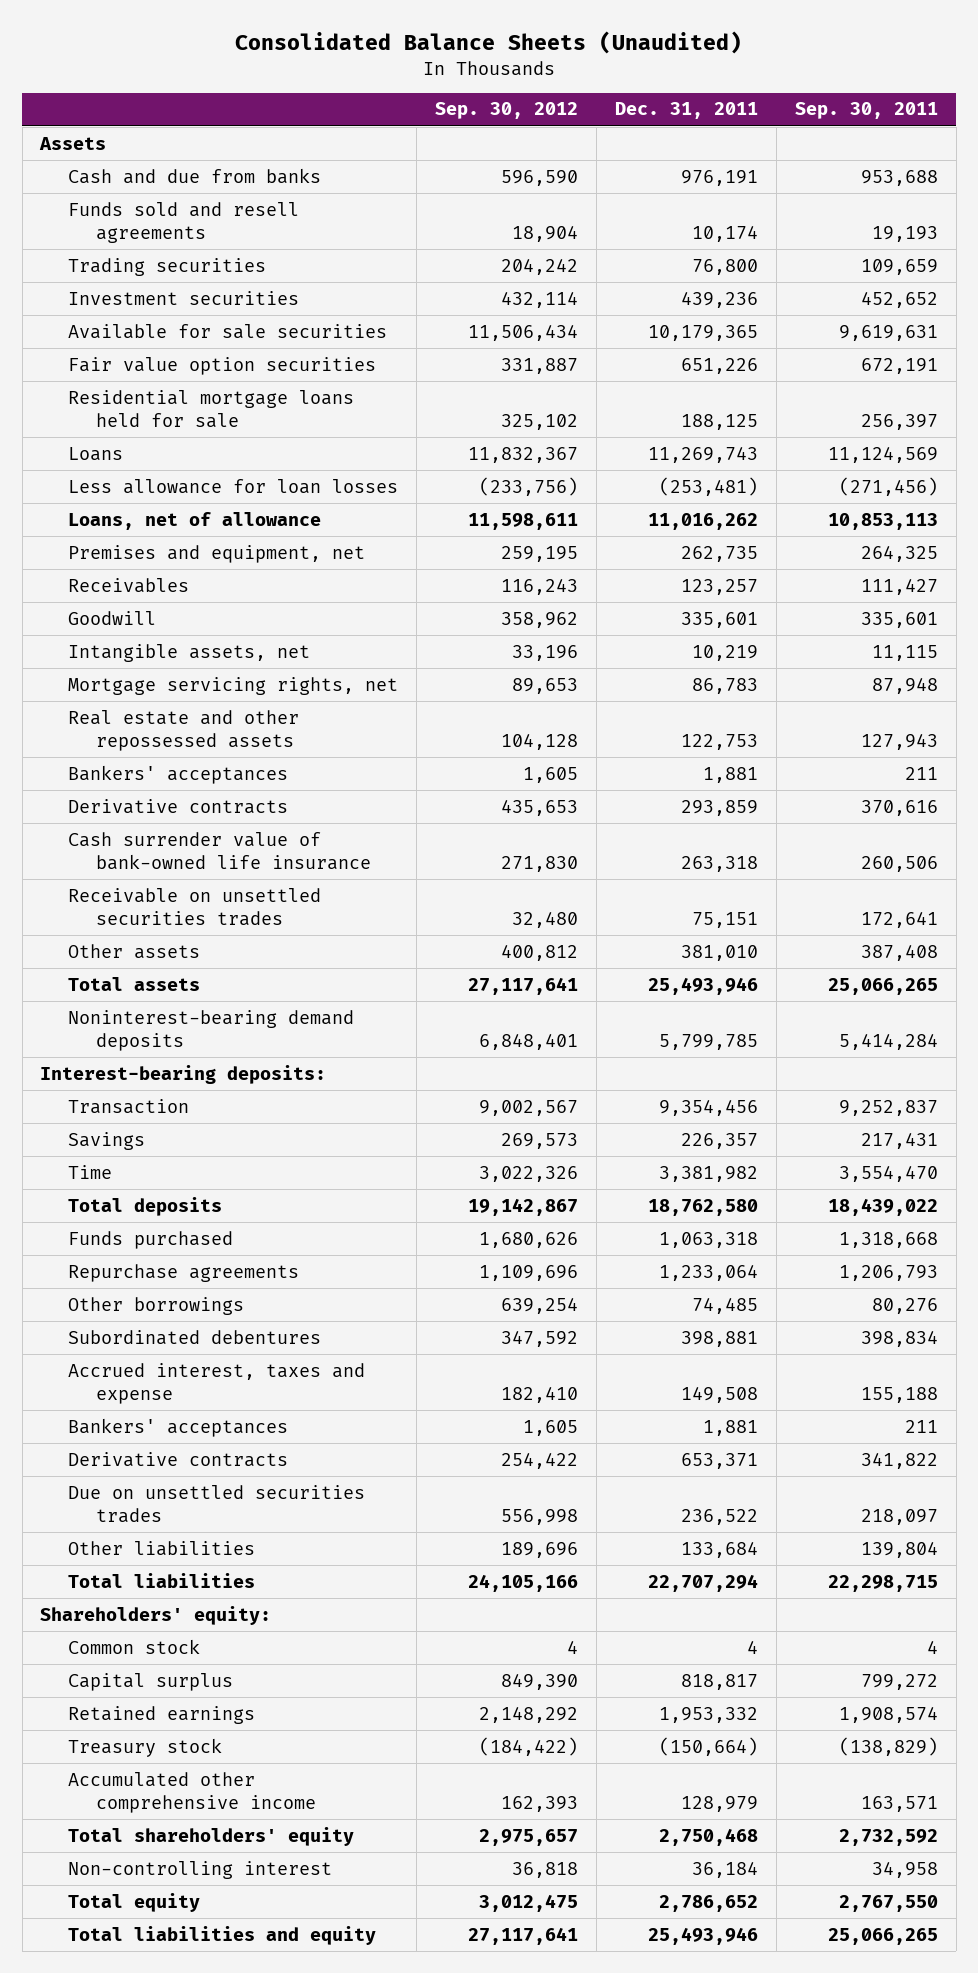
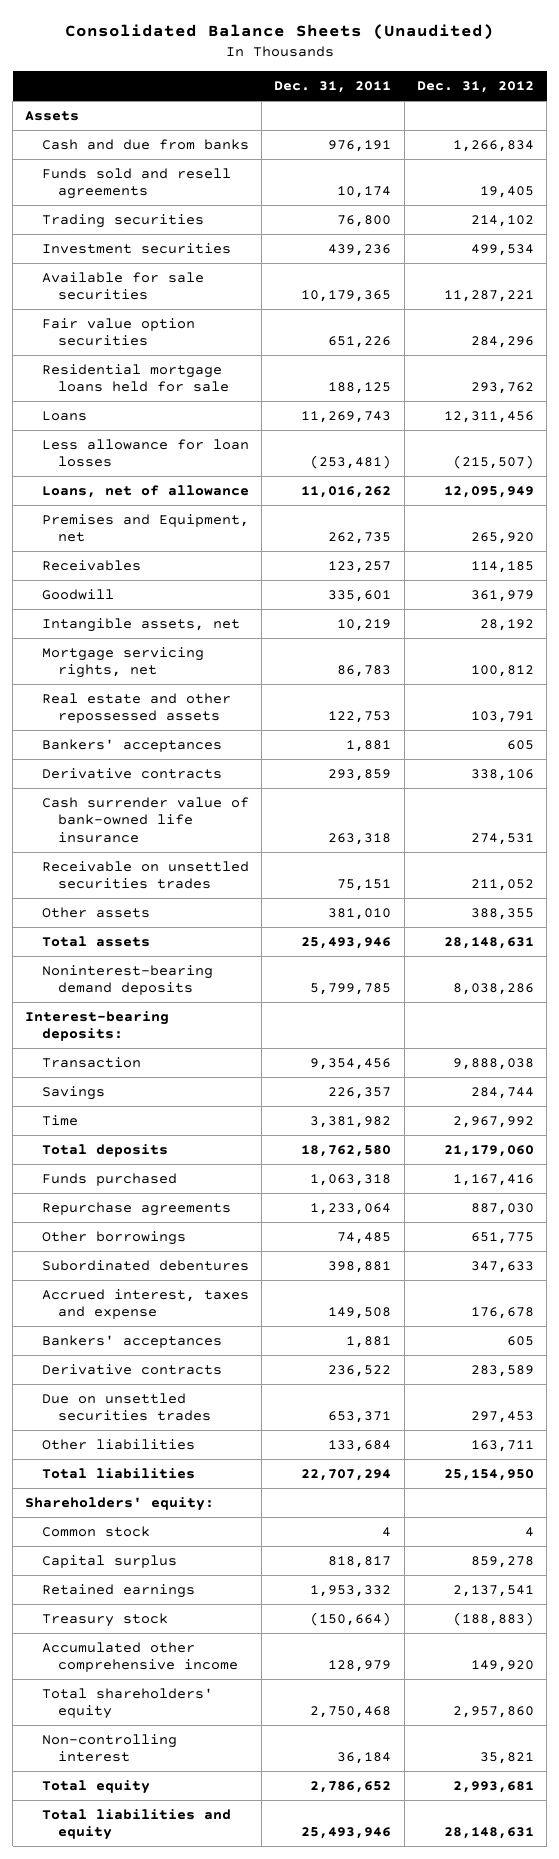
[435,102,579,120] Sep. 30, 2012 -> none
[794,102,938,120] Sep. 30, 2011 -> none
none -> [416,81,534,94] Dec. 31, 2012
[68,544,366,563] Premises and equipment, net -> [41,513,249,543] Premises and Equipment, net
[680,1452,758,1469] 653,371 -> [328,1364,392,1377] 236,522
[680,1508,758,1525] 236,522 -> [328,1411,392,1424] 653,371

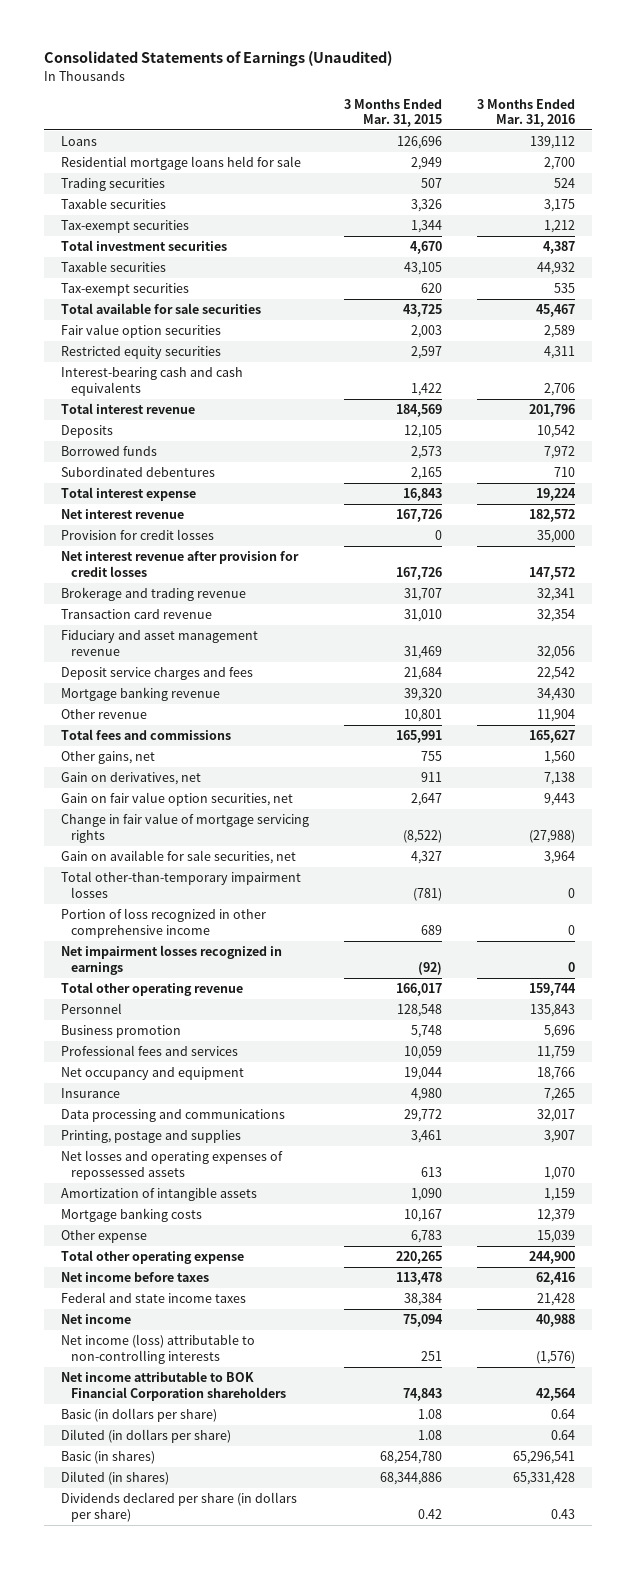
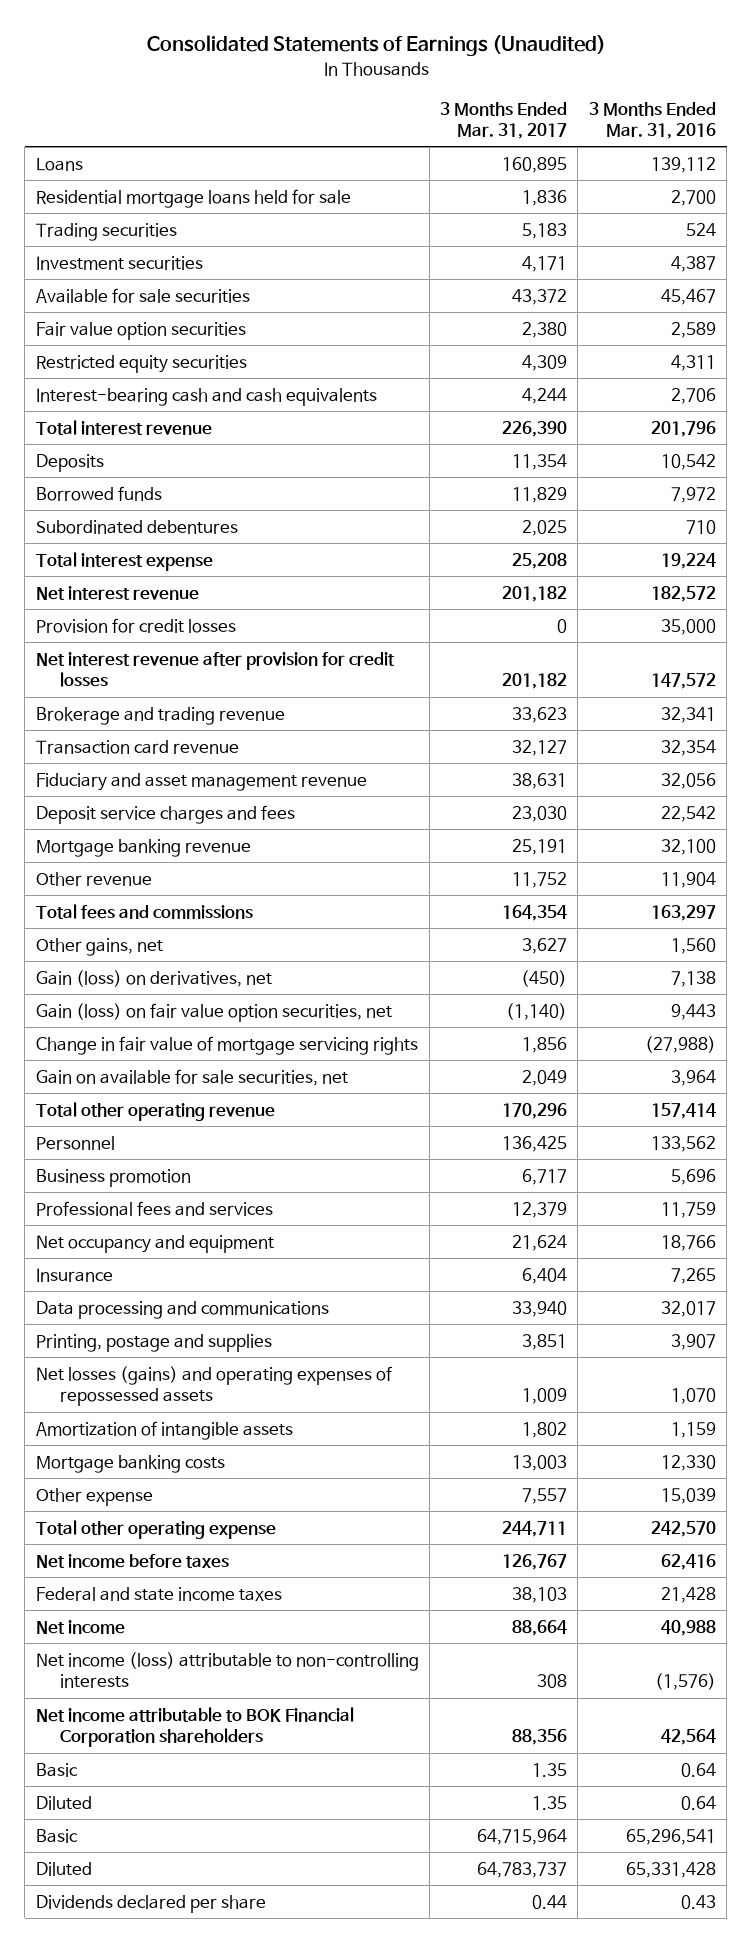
[344,98,443,127] 3 Months Ended Mar. 31, 2015 -> none
none -> [440,101,568,139] 3 Months Ended Mar. 31, 2017
[61,198,167,210] Taxable securities -> none
[61,220,190,234] Tax-exempt securities -> none
[61,261,167,273] Taxable securities -> none
[61,283,190,297] Tax-exempt securities -> none
[61,240,228,252] Total investment securities -> [35,255,203,270] Investment securities
[61,303,262,315] Total available for sale securities -> [35,287,250,303] Available for sale securities
[536,688,575,702] 34,430 -> [660,838,716,855] 32,100
[528,730,575,744] 165,627 -> [650,904,716,921] 163,297
[61,772,202,786] Gain on derivatives, net -> [35,969,272,987] Gain (loss) on derivatives, net
[61,792,294,807] Gain on fair value option securities, net -> [35,1002,392,1022] Gain (loss) on fair value option securities, net
[61,871,302,898] Total other-than-temporary impairment losses -> none
[61,908,267,938] Portion of loss recognized in other comprehensive income -> none
[61,945,283,975] Net impairment losses recognized in earnings -> none
[528,983,576,997] 159,744 -> [650,1102,716,1119] 157,414
[529,1004,575,1018] 135,843 -> [650,1135,716,1152] 133,562
[61,1150,284,1180] Net losses and operating expenses of repossessed assets -> [35,1365,392,1407] Net losses (gains) and operating expenses of repossessed assets
[536,1209,575,1223] 12,379 -> [660,1454,716,1471] 12,330
[528,1251,575,1265] 244,900 -> [650,1520,716,1537] 242,570
[61,1408,218,1423] Basic (in dollars per share) -> [35,1762,78,1777] Basic
[61,1429,232,1444] Diluted (in dollars per share) -> [35,1795,92,1810] Diluted
[61,1451,156,1465] Basic (in shares) -> [35,1828,78,1843] Basic
[61,1471,170,1486] Diluted (in shares) -> [35,1861,92,1876] Diluted
[61,1492,298,1522] Dividends declared per share (in dollars per share) -> [35,1894,266,1913] Dividends declared per share

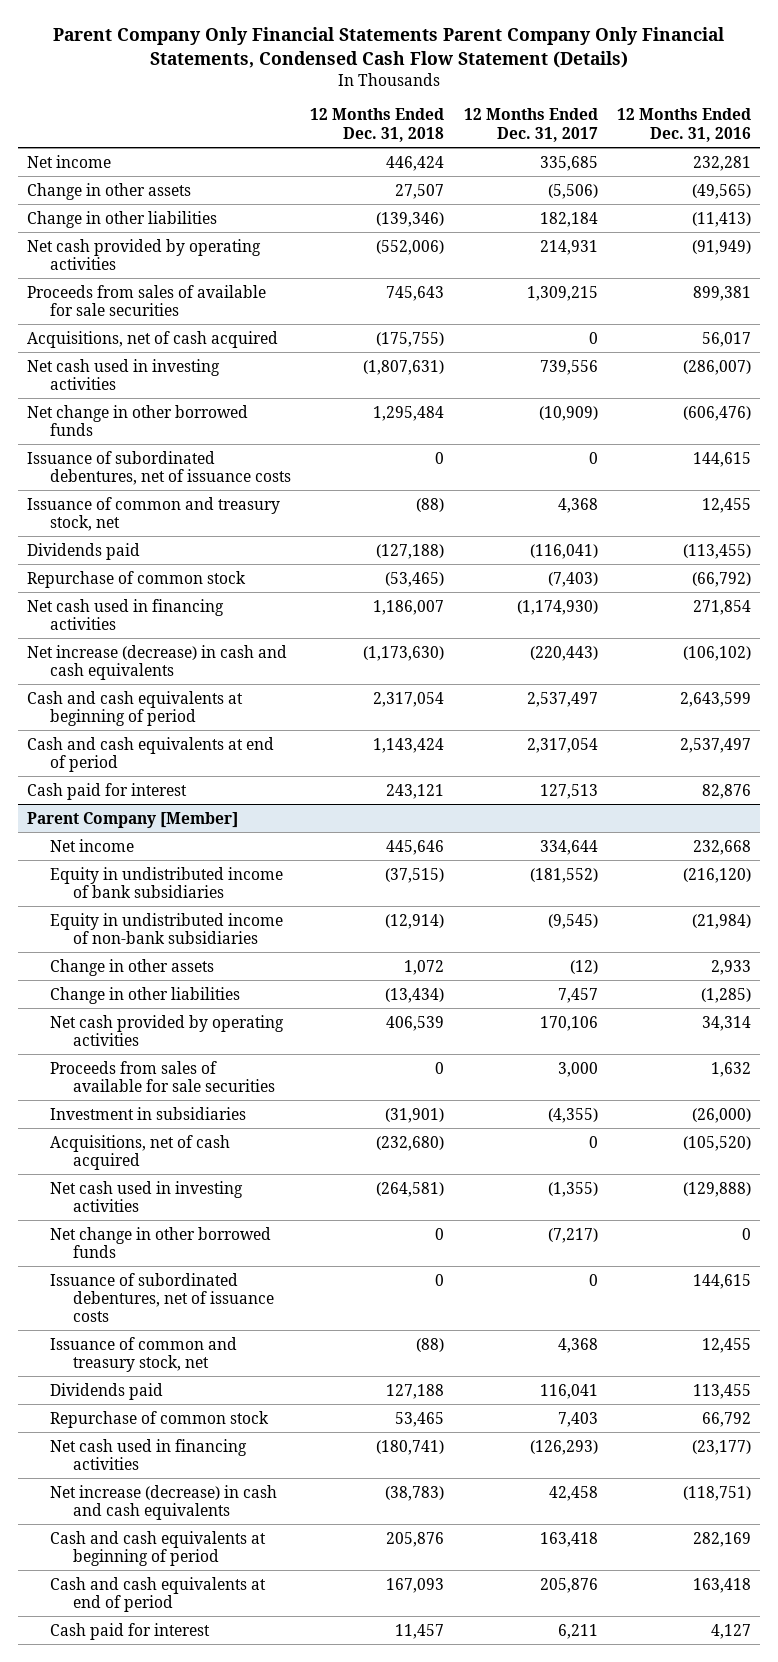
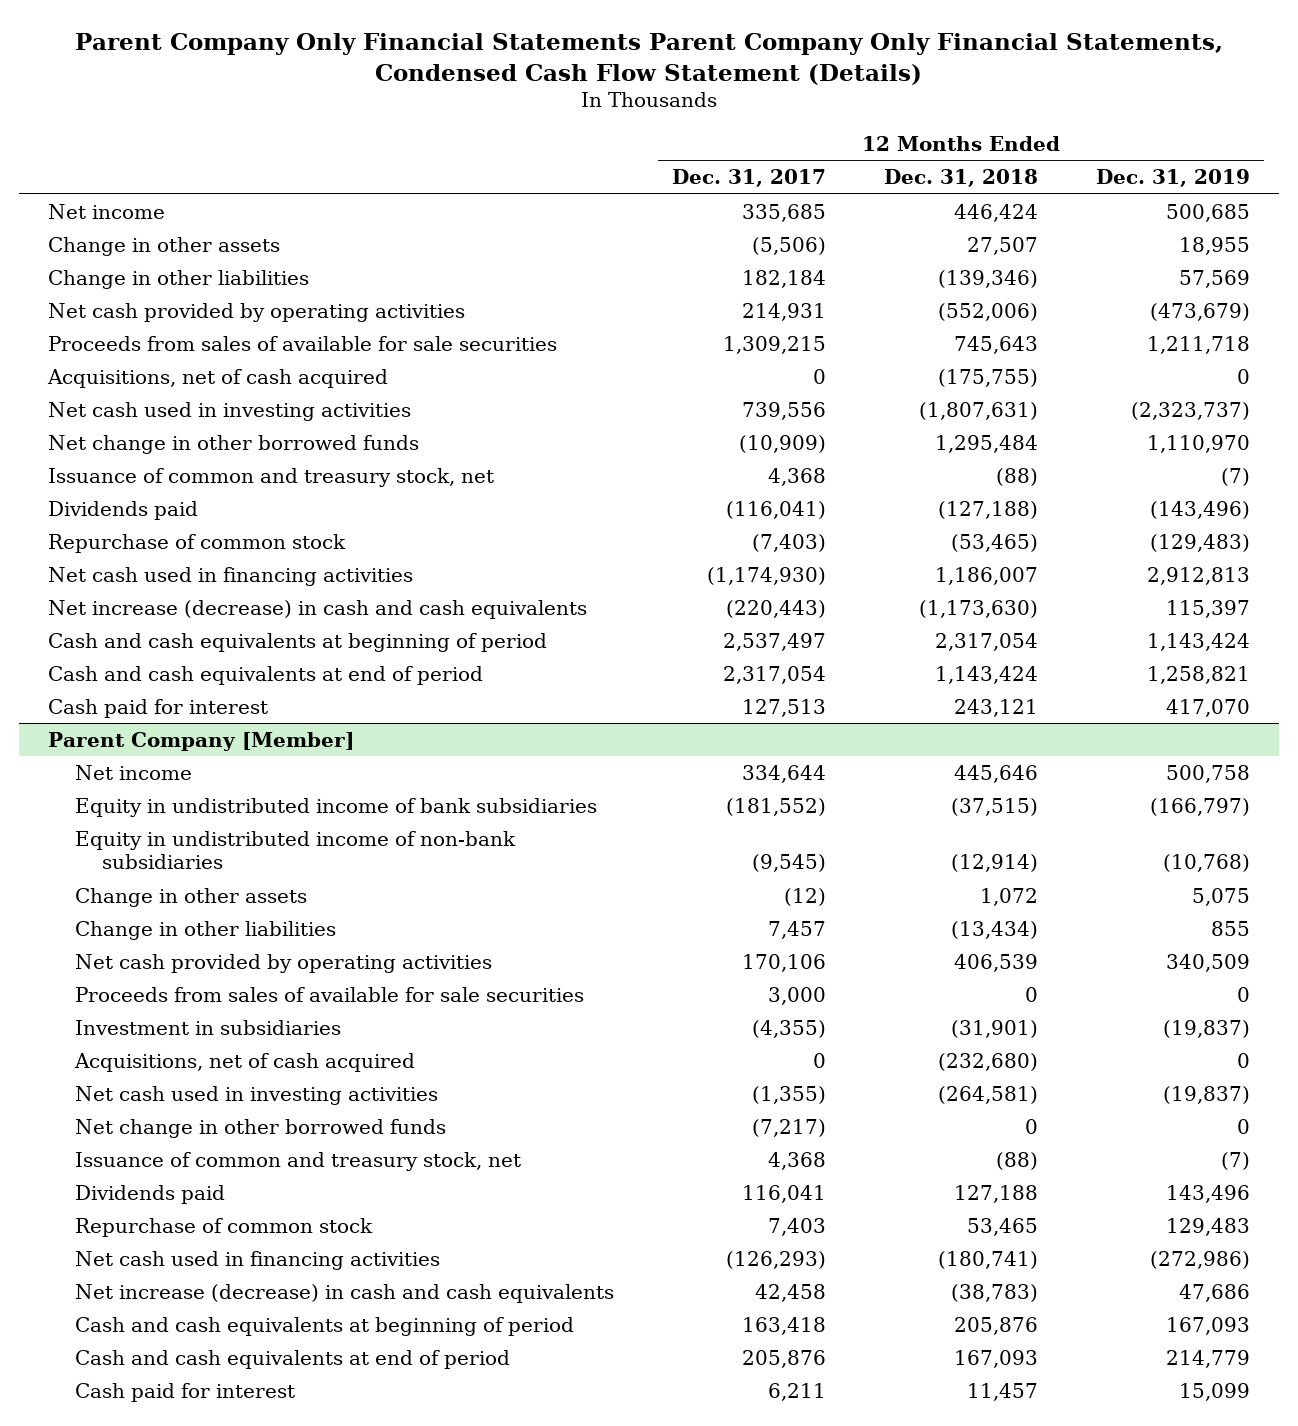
[616,108,751,142] 12 Months Ended Dec. 31, 2016 -> none
none -> [1095,169,1250,188] Dec. 31, 2019
[27,450,292,485] Issuance of subordinated debentures, net of issuance costs -> none
[50,1272,275,1322] Issuance of subordinated debentures, net of issuance costs -> none

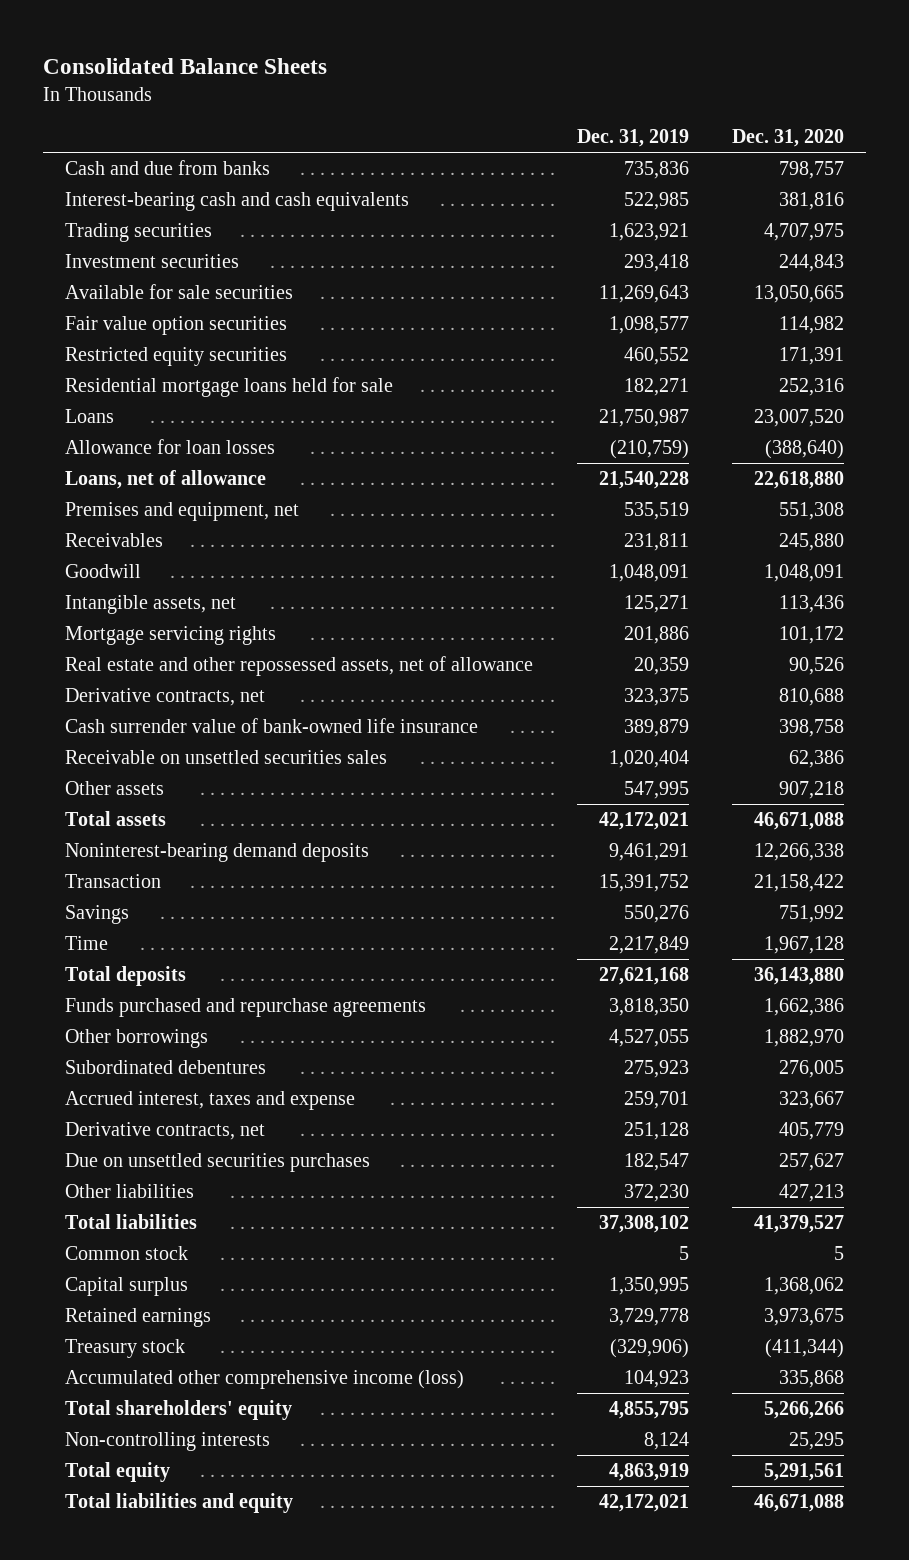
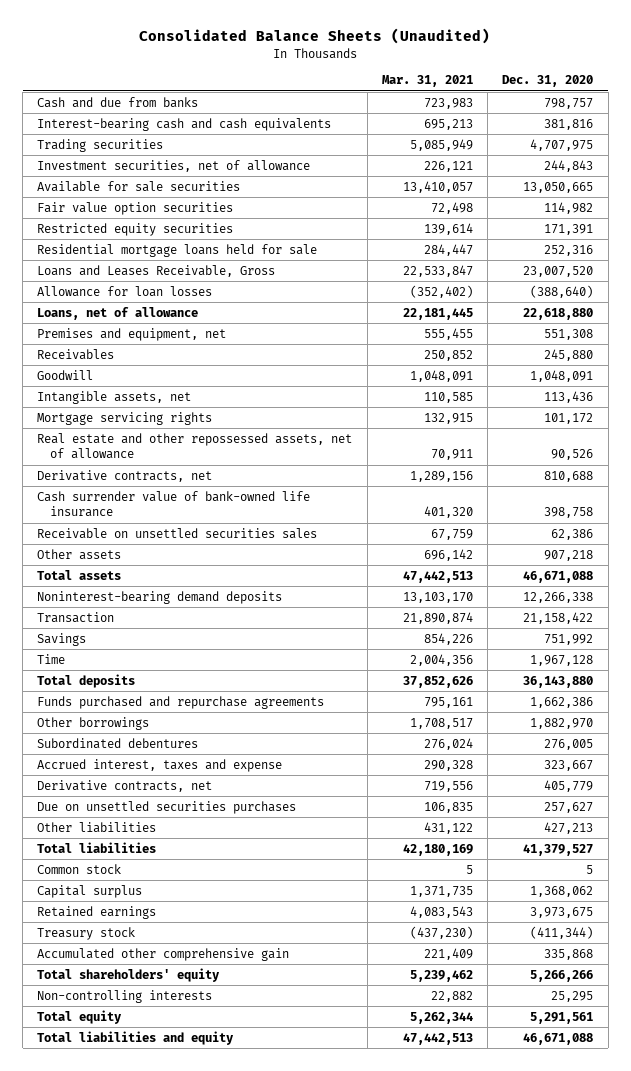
[43,58,328,75] Consolidated Balance Sheets -> [139,28,491,45] Consolidated Balance Sheets (Unaudited)
[576,129,689,148] Dec. 31, 2019 -> none
none -> [381,75,473,88] Mar. 31, 2021
[64,254,239,269] Investment securities -> [37,159,311,172] Investment securities, net of allowance
[64,409,114,424] Loans -> [37,264,276,277] Loans and Leases Receivable, Gross
[64,1370,464,1390] Accumulated other comprehensive income (loss) -> [37,947,290,961] Accumulated other comprehensive gain

